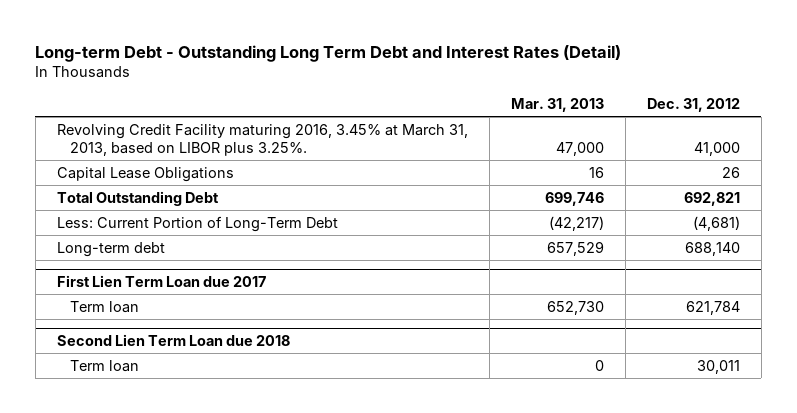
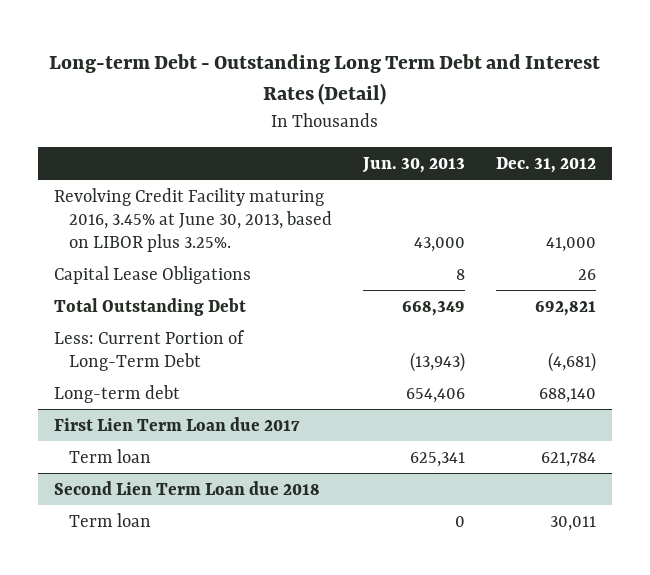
[510,98,604,113] Mar. 31, 2013 -> none
none -> [362,156,466,173] Jun. 30, 2013
[56,123,468,156] Revolving Credit Facility maturing 2016, 3.45% at March 31, 2013, based on LIBOR plus 3.25%. -> [54,187,332,253] Revolving Credit Facility maturing 2016, 3.45% at June 30, 2013, based on LIBOR plus 3.25%.

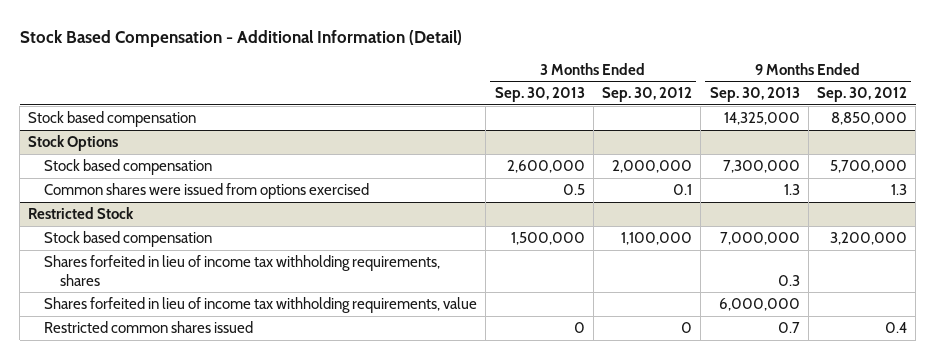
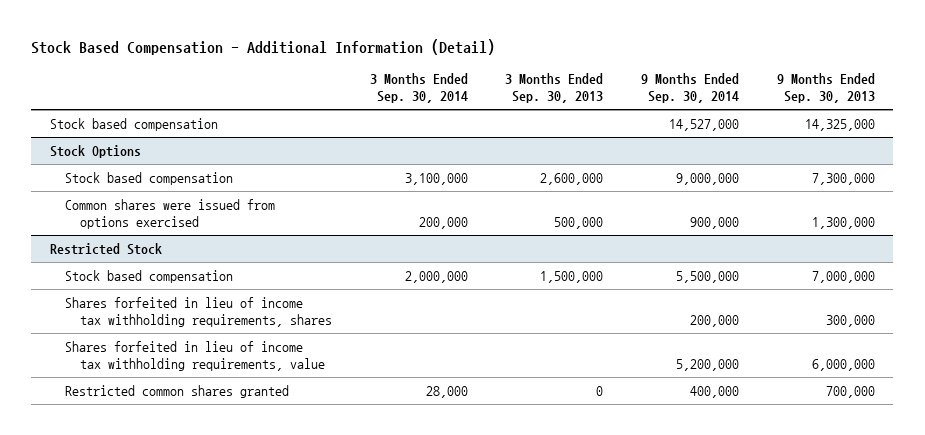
[602,87,693,103] Sep. 30, 2012 -> none
[817,87,908,103] Sep. 30, 2012 -> none
none -> [369,72,468,103] 3 Months Ended Sep. 30, 2014
none -> [641,72,740,103] 9 Months Ended Sep. 30, 2014
[562,184,585,196] 0.5 -> [554,216,604,229] 500,000
[783,184,800,196] 1.3 -> [811,216,875,229] 1,300,000
[777,274,800,286] 0.3 -> [825,314,875,327] 300,000
[44,321,254,334] Restricted common shares issued -> [65,384,290,398] Restricted common shares granted
[777,322,800,334] 0.7 -> [825,385,875,398] 700,000

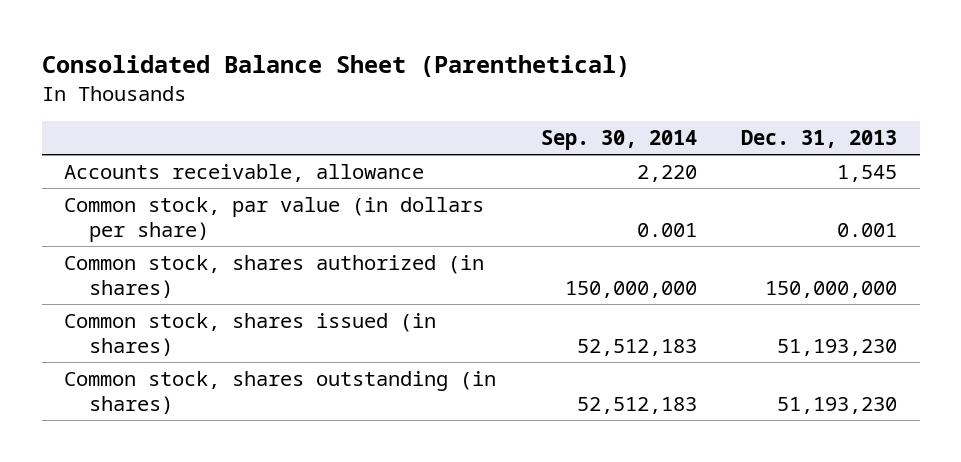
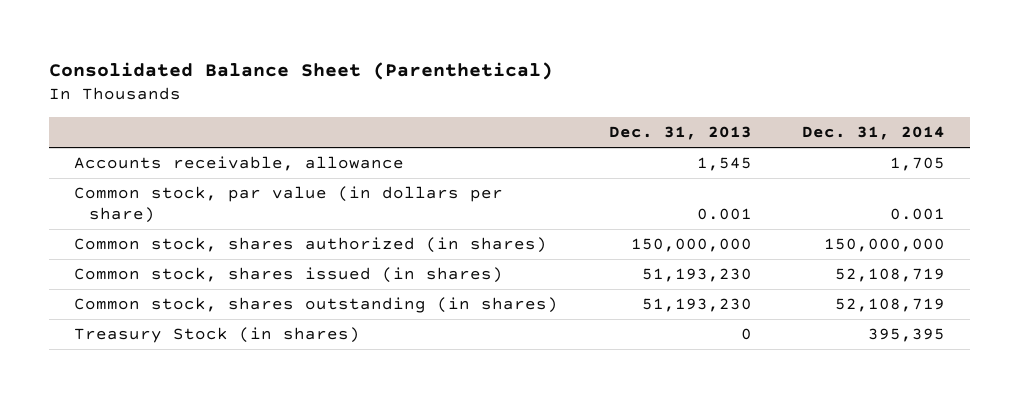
[540,129,697,150] Sep. 30, 2014 -> none
none -> [802,126,946,141] Dec. 31, 2014
none -> [74,327,361,344] Treasury Stock (in shares)

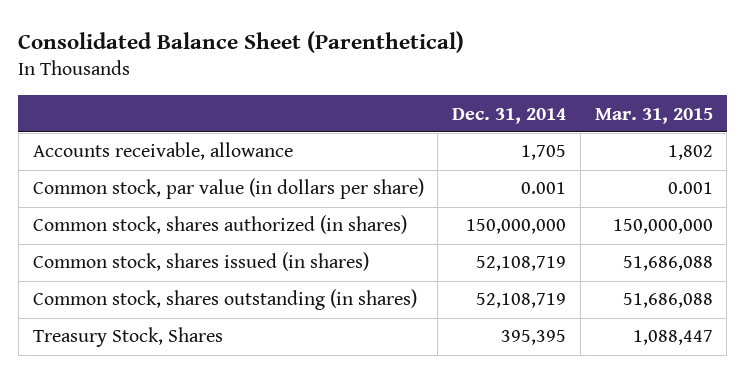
[608,126,752,141] Dec. 31, 2013 -> none
none -> [594,107,713,124] Mar. 31, 2015
[74,327,361,344] Treasury Stock (in shares) -> [32,327,223,348] Treasury Stock, Shares

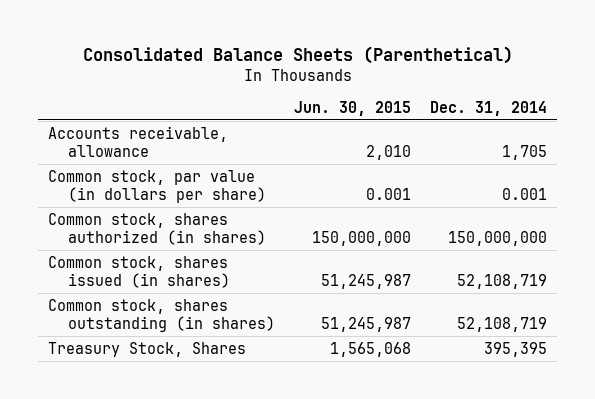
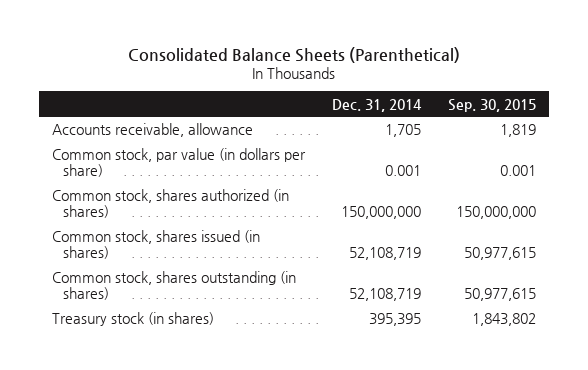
[293,100,411,116] Jun. 30, 2015 -> none
none -> [447,98,536,112] Sep. 30, 2015
[48,341,247,357] Treasury Stock, Shares -> [52,312,215,327] Treasury stock (in shares)

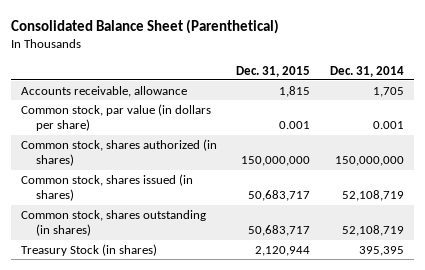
[127,46,460,63] Consolidated Balance Sheets (Parenthetical) -> [11,19,280,35] Consolidated Balance Sheet (Parenthetical)
[447,98,536,112] Sep. 30, 2015 -> none
none -> [236,65,311,77] Dec. 31, 2015
[52,312,215,327] Treasury stock (in shares) -> [21,243,158,256] Treasury Stock (in shares)

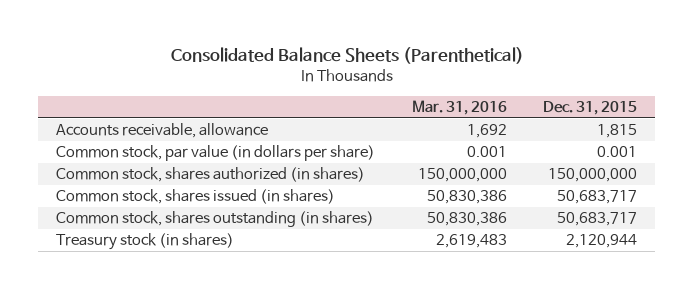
[11,19,280,35] Consolidated Balance Sheet (Parenthetical) -> [170,47,524,65] Consolidated Balance Sheets (Parenthetical)
[329,65,404,77] Dec. 31, 2014 -> none
none -> [411,100,507,116] Mar. 31, 2016
[21,243,158,256] Treasury Stock (in shares) -> [56,233,235,251] Treasury stock (in shares)

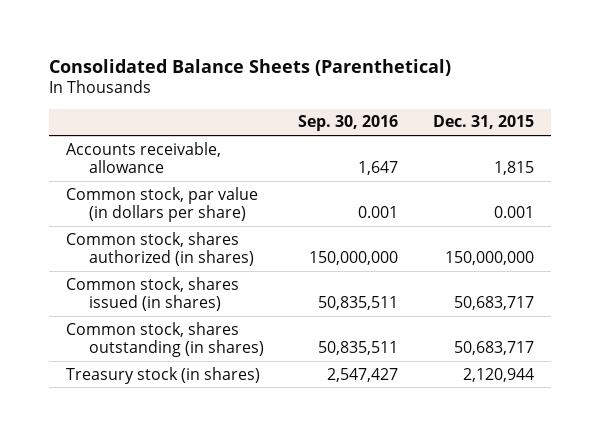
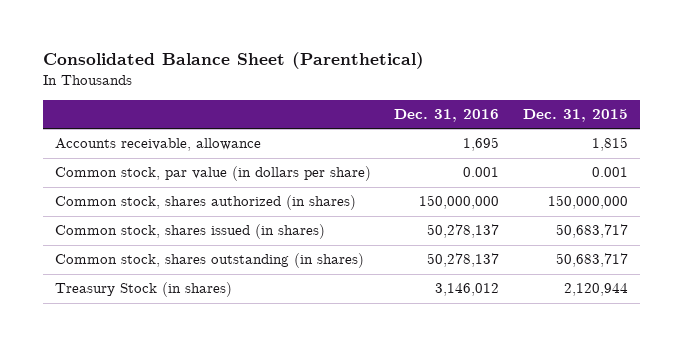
[48,58,451,76] Consolidated Balance Sheets (Parenthetical) -> [42,52,424,70] Consolidated Balance Sheet (Parenthetical)
[298,115,399,132] Sep. 30, 2016 -> none
none -> [394,108,500,122] Dec. 31, 2016
[66,366,261,384] Treasury stock (in shares) -> [54,282,232,298] Treasury Stock (in shares)

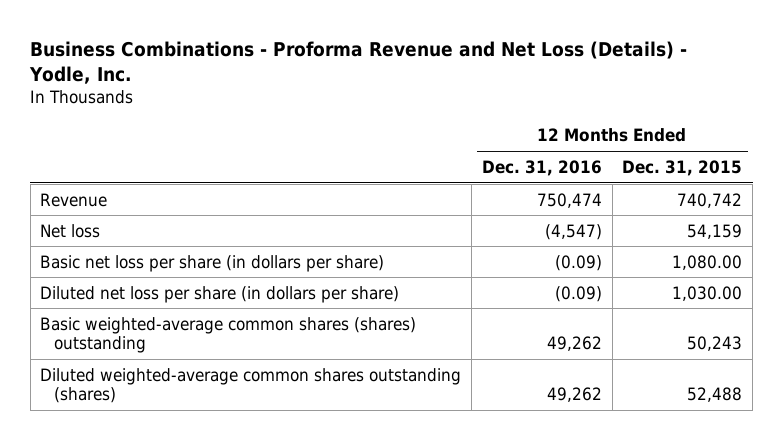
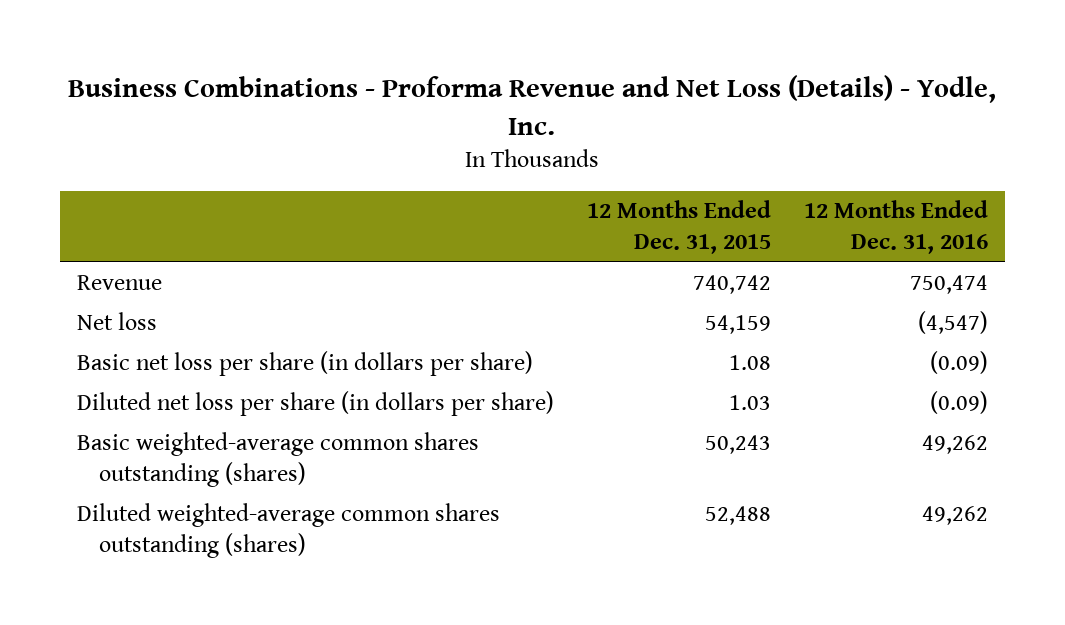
[672,254,743,270] 1,080.00 -> [728,355,771,371] 1.08
[672,285,743,301] 1,030.00 -> [728,395,771,411] 1.03
[40,316,417,354] Basic weighted-average common shares (shares) outstanding -> [76,432,479,488] Basic weighted-average common shares outstanding (shares)

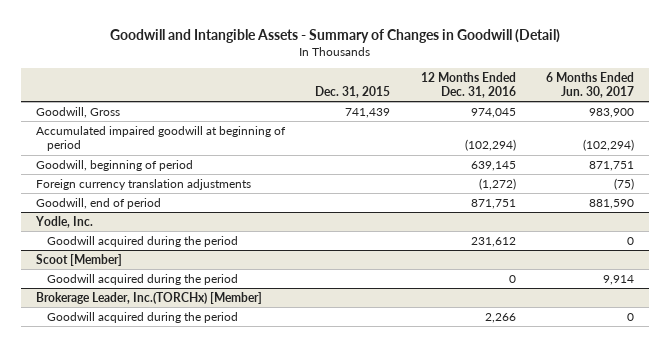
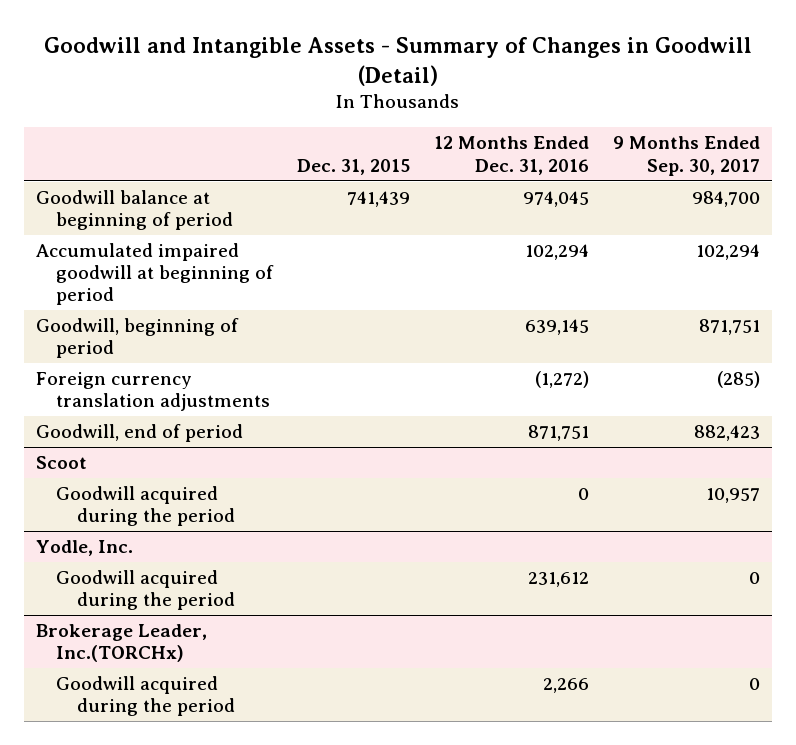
[546,71,635,99] 6 Months Ended Jun. 30, 2017 -> none
none -> [613,136,761,176] 9 Months Ended Sep. 30, 2017
[36,106,121,118] Goodwill, Gross -> [35,189,234,231] Goodwill balance at beginning of period
[464,139,516,152] (102,294) -> [525,243,590,260] 102,294
none -> [35,455,87,469] Scoot
none -> [56,485,235,527] Goodwill acquired during the period
[36,253,123,266] Scoot [Member] -> none
[47,273,239,285] Goodwill acquired during the period -> none
[36,291,263,304] Brokerage Leader, Inc.(TORCHx) [Member] -> [35,623,207,663] Brokerage Leader, Inc.(TORCHx)

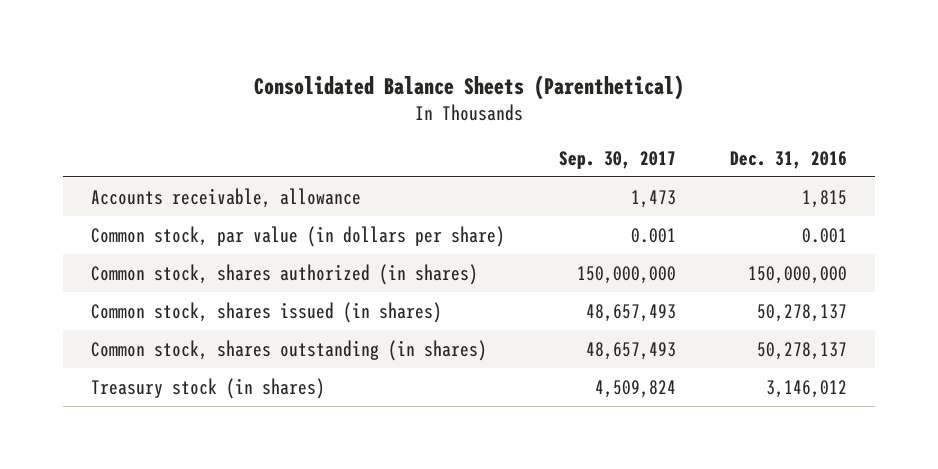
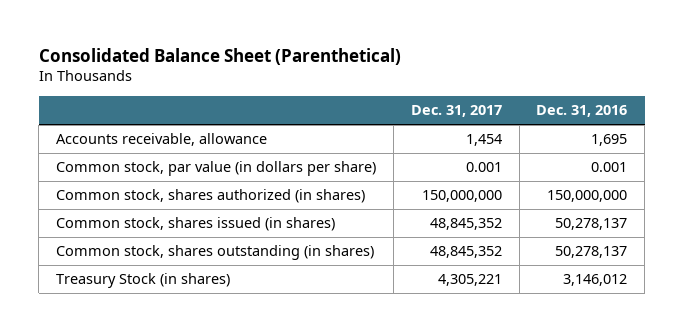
[254,74,685,100] Consolidated Balance Sheets (Parenthetical) -> [38,47,401,65] Consolidated Balance Sheet (Parenthetical)
[559,150,677,169] Sep. 30, 2017 -> none
none -> [410,105,502,118] Dec. 31, 2017
[802,189,848,208] 1,815 -> [591,134,628,147] 1,695
[90,377,325,399] Treasury stock (in shares) -> [56,273,231,289] Treasury Stock (in shares)

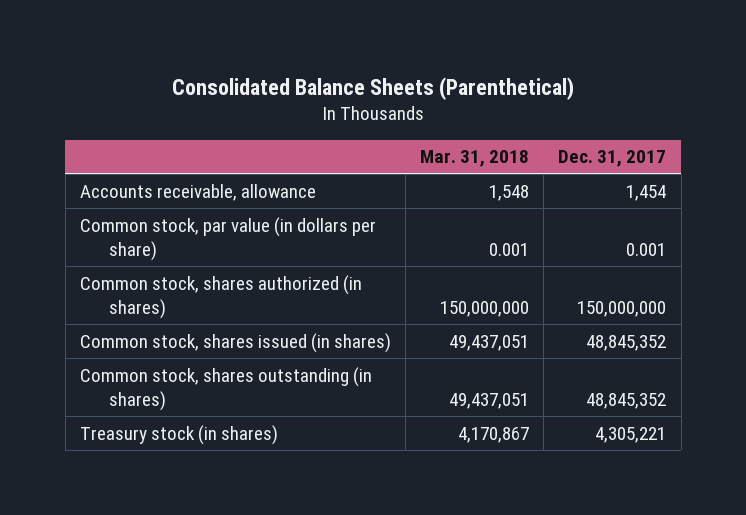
[38,47,401,65] Consolidated Balance Sheet (Parenthetical) -> [172,76,575,100] Consolidated Balance Sheets (Parenthetical)
[536,105,628,118] Dec. 31, 2016 -> none
none -> [420,150,530,168] Mar. 31, 2018
[56,273,231,289] Treasury Stock (in shares) -> [79,424,278,445] Treasury stock (in shares)

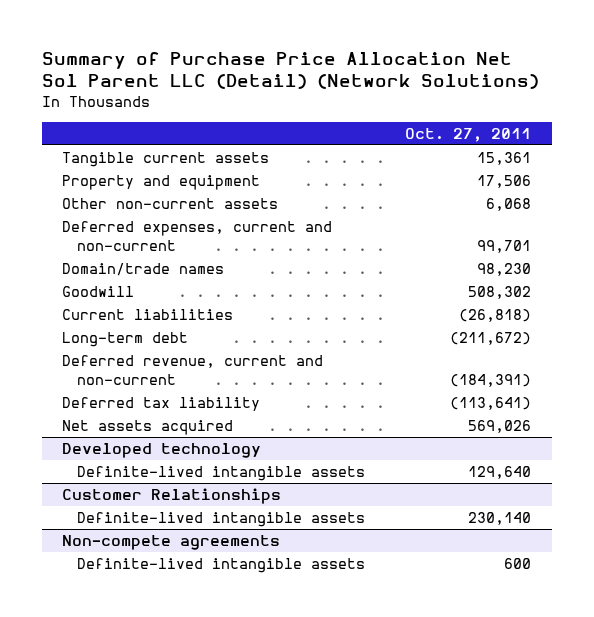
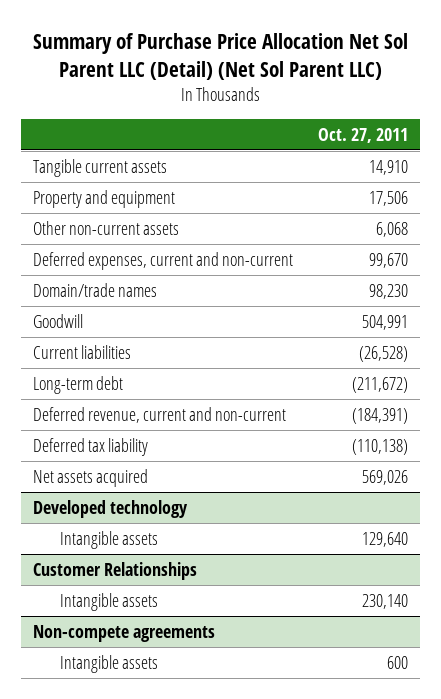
[41,51,539,90] Summary of Purchase Price Allocation Net Sol Parent LLC (Detail) (Network Solutions) -> [32,32,408,80] Summary of Purchase Price Allocation Net Sol Parent LLC (Detail) (Net Sol Parent LLC)
[477,152,532,166] 15,361 -> [368,159,408,175] 14,910
[477,239,532,253] 99,701 -> [368,252,408,268] 99,670
[468,286,532,300] 508,302 -> [361,314,408,330] 504,991
[459,309,532,323] (26,818) -> [358,345,408,362] (26,528)
[450,397,532,411] (113,641) -> [351,438,408,455] (110,138)
[77,466,366,482] Definite-lived intangible assets -> [59,530,158,549] Intangible assets
[77,512,366,528] Definite-lived intangible assets -> [59,592,158,611] Intangible assets
[77,558,366,574] Definite-lived intangible assets -> [59,654,158,673] Intangible assets

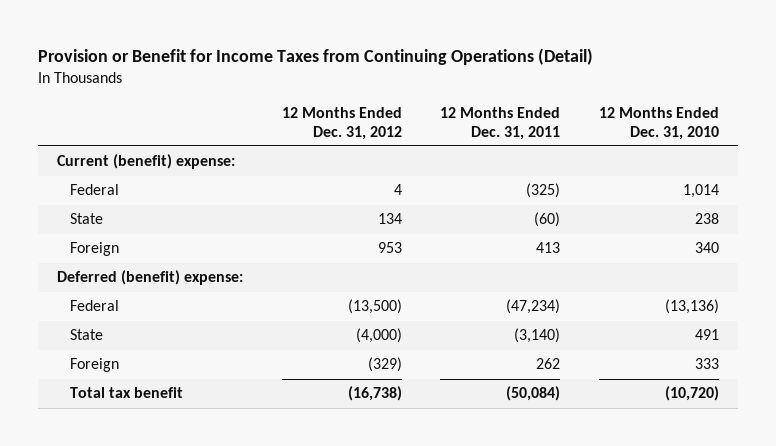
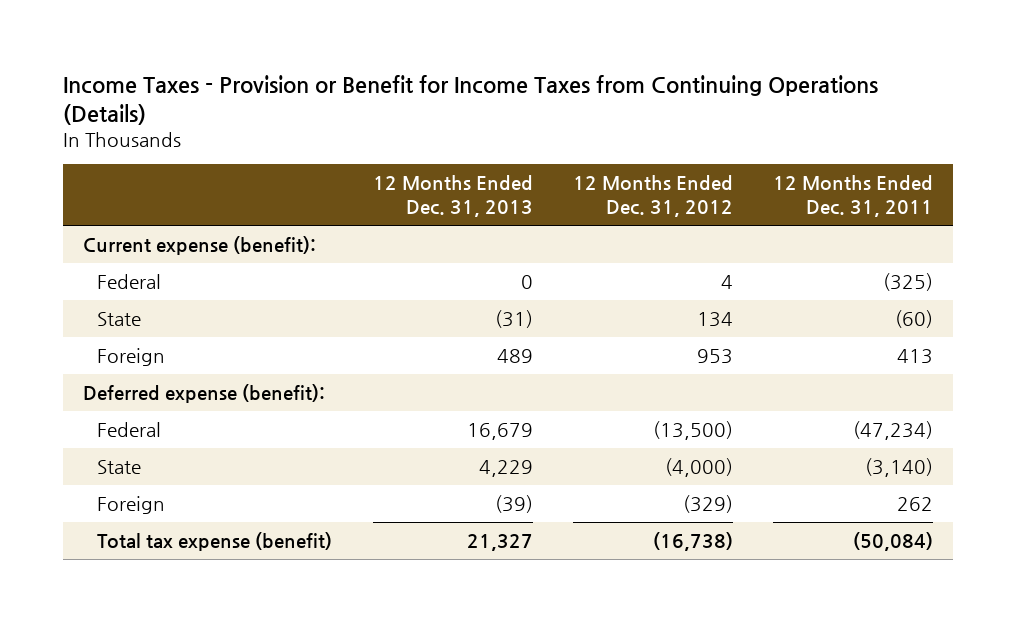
[37,48,593,66] Provision or Benefit for Income Taxes from Continuing Operations (Detail) -> [63,74,879,125] Income Taxes - Provision or Benefit for Income Taxes from Continuing Operations (Details)
[598,107,719,140] 12 Months Ended Dec. 31, 2010 -> none
none -> [372,175,533,218] 12 Months Ended Dec. 31, 2013
[57,154,236,170] Current (benefit) expense: -> [83,236,317,256] Current expense (benefit):
[57,270,244,286] Deferred (benefit) expense: -> [83,384,326,404] Deferred expense (benefit):
[70,387,184,399] Total tax benefit -> [97,532,333,552] Total tax expense (benefit)

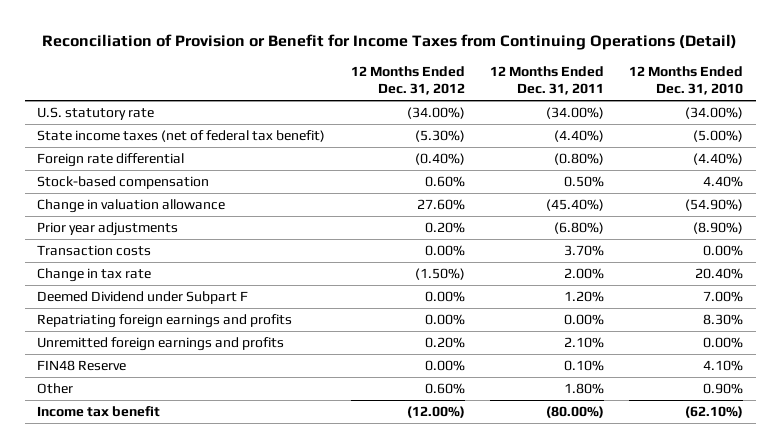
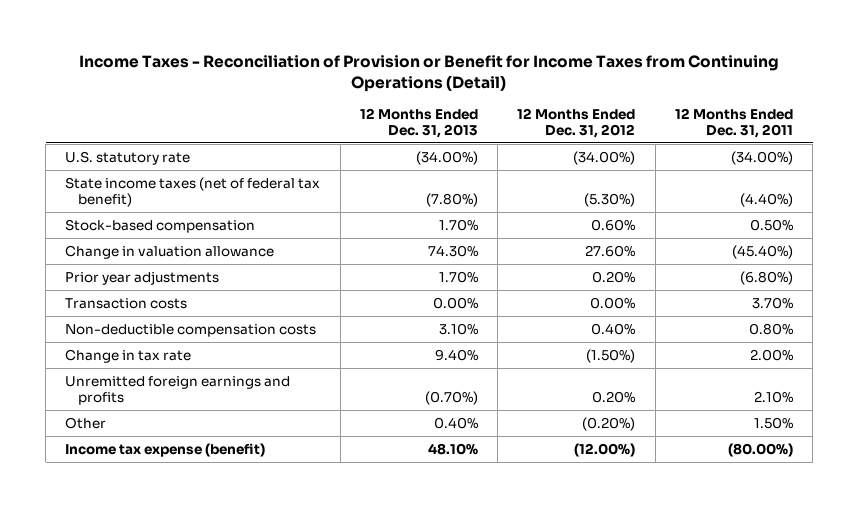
[42,34,738,51] Reconciliation of Provision or Benefit for Income Taxes from Continuing Operations (Detail) -> [79,54,780,92] Income Taxes - Reconciliation of Provision or Benefit for Income Taxes from Continuing Operations (Detail)
[629,66,744,96] 12 Months Ended Dec. 31, 2010 -> none
none -> [359,108,478,138] 12 Months Ended Dec. 31, 2013
[37,153,185,168] Foreign rate differential -> none
none -> [65,323,317,337] Non-deductible compensation costs
[37,291,249,305] Deemed Dividend under Subpart F -> none
[37,314,293,329] Repatriating foreign earnings and profits -> none
[37,360,127,372] FIN48 Reserve -> none
[424,383,465,395] 0.60% -> [582,416,636,431] (0.20%)
[563,383,604,395] 1.80% -> [754,416,794,429] 1.50%
[37,406,161,418] Income tax benefit -> [65,442,266,457] Income tax expense (benefit)

